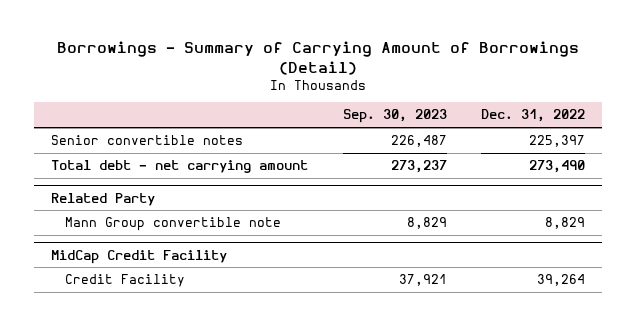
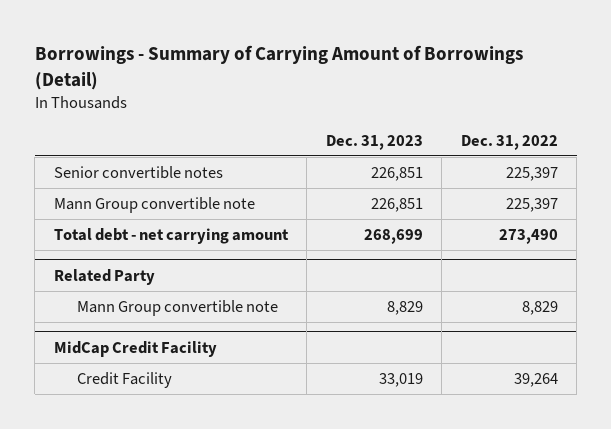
[342,109,447,124] Sep. 30, 2023 -> none
none -> [325,134,423,150] Dec. 31, 2023
none -> [53,196,255,213] Mann Group convertible note

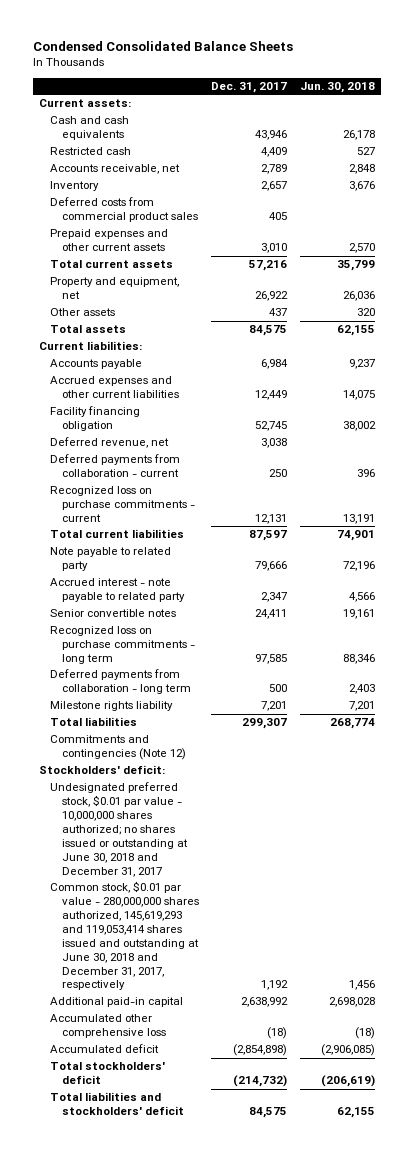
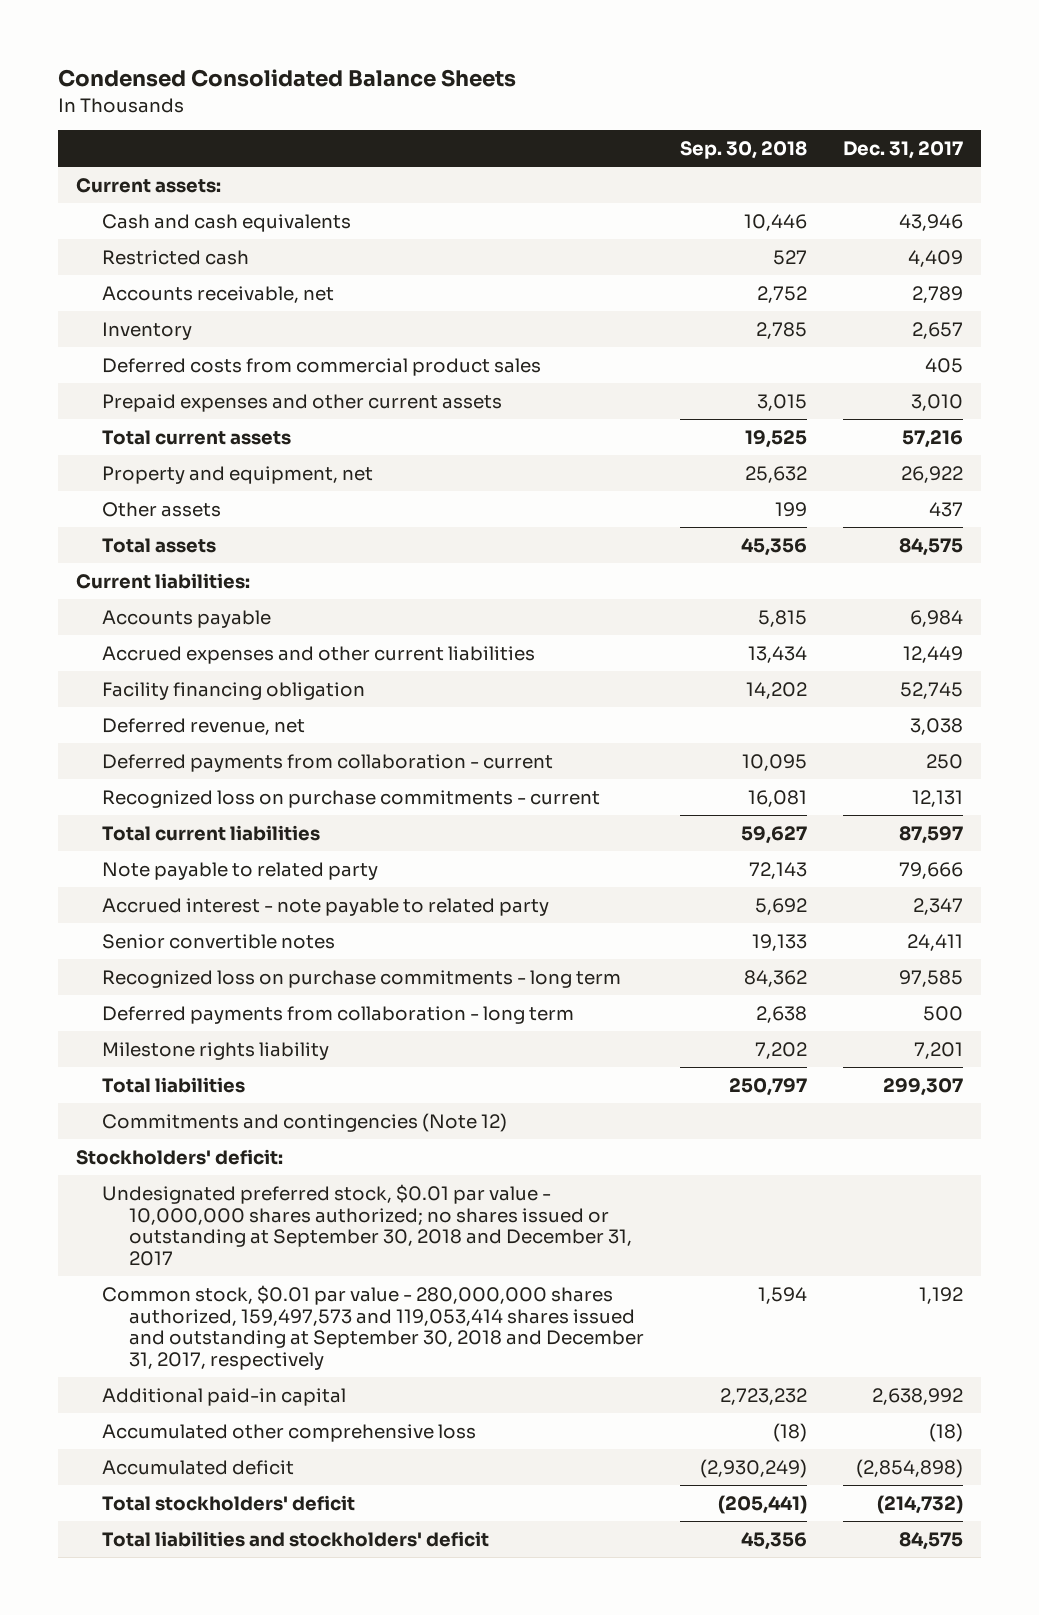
[300,81,376,93] Jun. 30, 2018 -> none
none -> [680,141,808,160] Sep. 30, 2018
[50,782,188,877] Undesignated preferred stock, $0.01 par value - 10,000,000 shares authorized; no shares issued or outstanding at June 30, 2018 and December 31, 2017 -> [102,1183,633,1267] Undesignated preferred stock, $0.01 par value - 10,000,000 shares authorized; no shares issued or outstanding at September 30, 2018 and December 31, 2017
[50,881,199,991] Common stock, $0.01 par value - 280,000,000 shares authorized, 145,619,293 and 119,053,414 shares issued and outstanding at June 30, 2018 and December 31, 2017, respectively -> [102,1284,645,1371] Common stock, $0.01 par value - 280,000,000 shares authorized, 159,497,573 and 119,053,414 shares issued and outstanding at September 30, 2018 and December 31, 2017, respectively

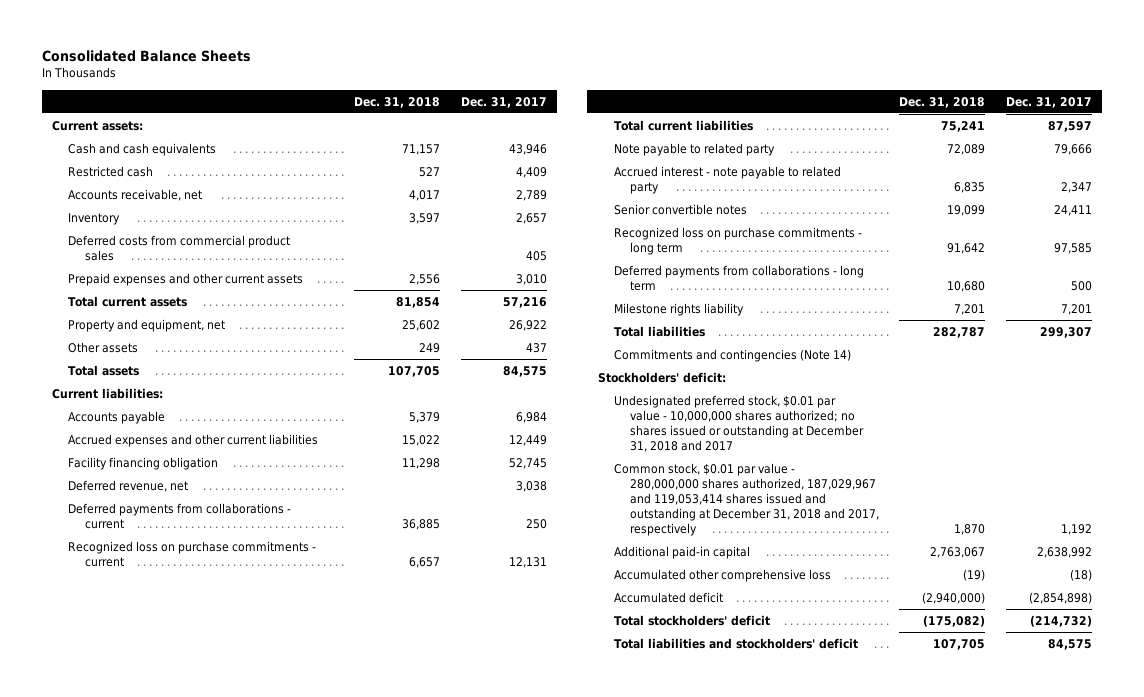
[57,69,516,88] Condensed Consolidated Balance Sheets -> [42,49,252,62] Consolidated Balance Sheets
[680,141,808,160] Sep. 30, 2018 -> none
none -> [354,96,441,108] Dec. 31, 2018
[102,753,554,772] Deferred payments from collaboration - current -> [68,503,292,530] Deferred payments from collaborations - current
[102,1005,575,1024] Deferred payments from collaboration - long term -> [613,265,864,292] Deferred payments from collaborations - long term
[102,1112,508,1132] Commitments and contingencies (Note 12) -> [613,349,851,363] Commitments and contingencies (Note 14)
[102,1183,633,1267] Undesignated preferred stock, $0.01 par value - 10,000,000 shares authorized; no shares issued or outstanding at September 30, 2018 and December 31, 2017 -> [613,395,864,453] Undesignated preferred stock, $0.01 par value - 10,000,000 shares authorized; no shares issued or outstanding at December 31, 2018 and 2017
[102,1284,645,1371] Common stock, $0.01 par value - 280,000,000 shares authorized, 159,497,573 and 119,053,414 shares issued and outstanding at September 30, 2018 and December 31, 2017, respectively -> [613,463,879,537] Common stock, $0.01 par value - 280,000,000 shares authorized, 187,029,967 and 119,053,414 shares issued and outstanding at December 31, 2018 and 2017, respectively

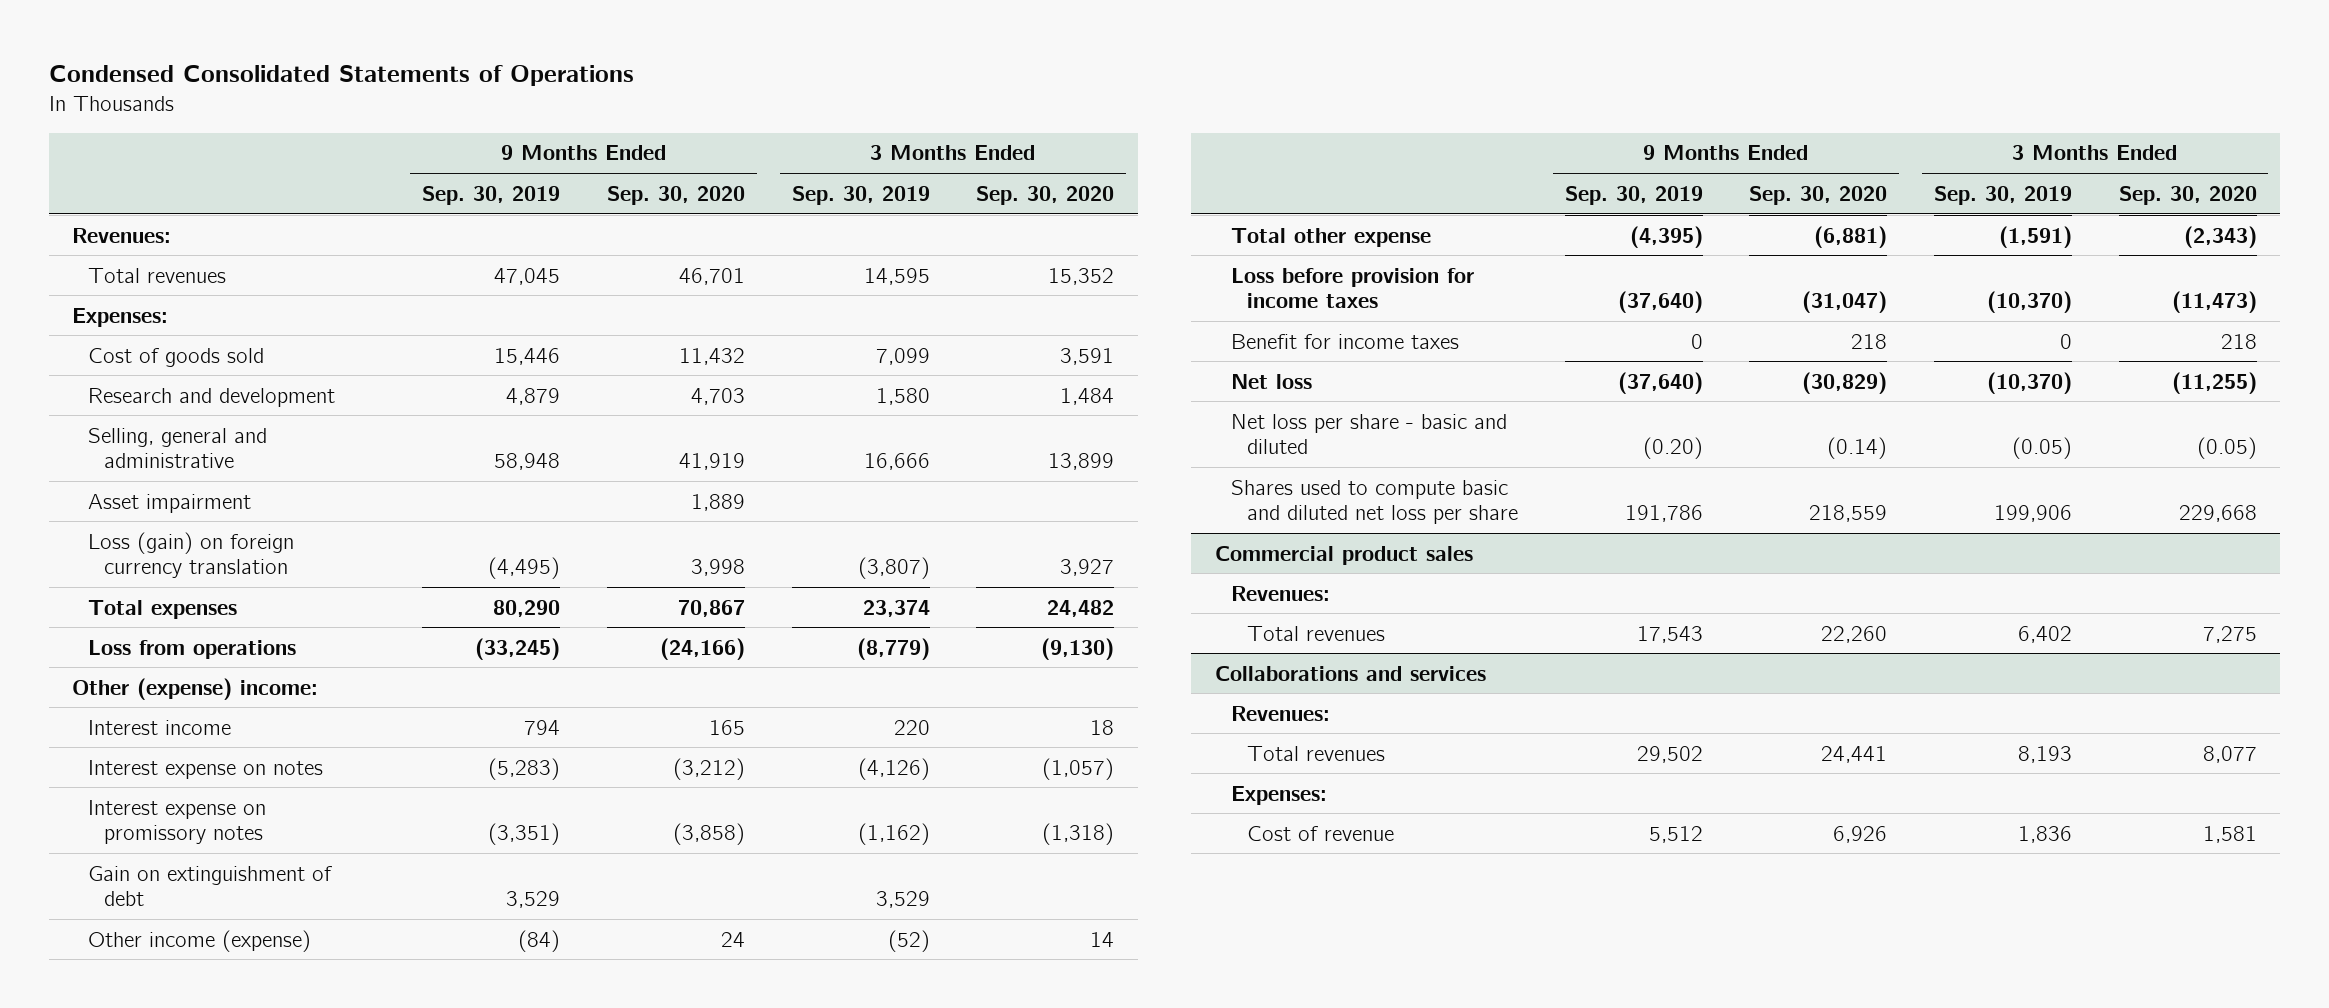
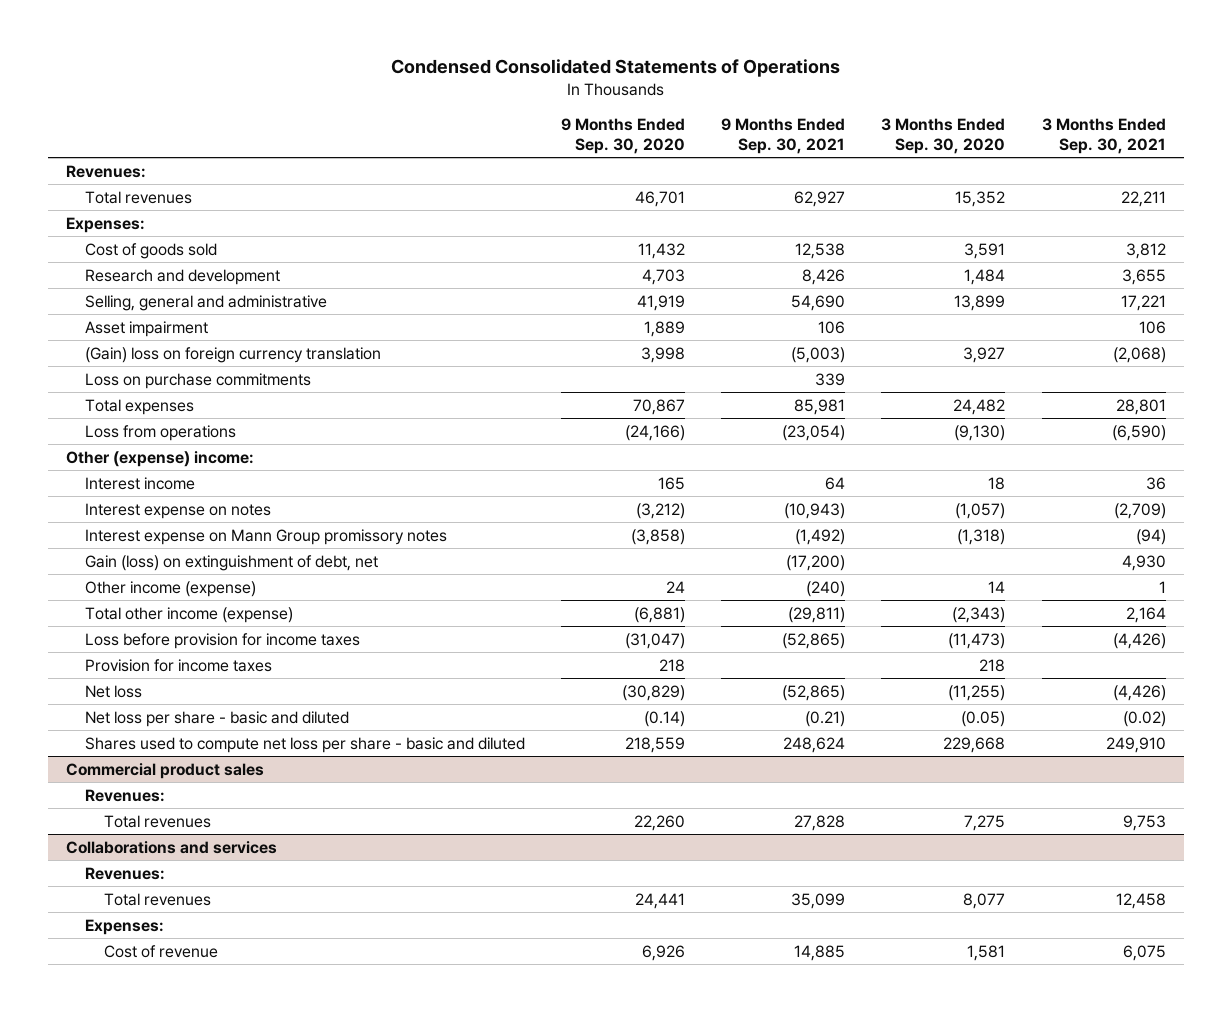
[422,185,561,205] Sep. 30, 2019 -> none
[791,185,930,205] Sep. 30, 2019 -> none
none -> [721,117,846,154] 9 Months Ended Sep. 30, 2021
none -> [1041,117,1166,154] 3 Months Ended Sep. 30, 2021
[88,531,295,579] Loss (gain) on foreign currency translation -> [85,346,382,363] (Gain) loss on foreign currency translation
none -> [85,372,312,389] Loss on purchase commitments
[88,799,267,845] Interest expense on promissory notes -> [85,528,448,545] Interest expense on Mann Group promissory notes
[88,865,333,907] Gain on extinguishment of debt -> [85,554,379,571] Gain (loss) on extinguishment of debt, net
[1230,227,1431,247] Total other expense -> [85,606,294,623] Total other income (expense)
[1230,333,1459,349] Benefit for income taxes -> [85,658,273,672] Provision for income taxes
[1230,479,1518,525] Shares used to compute basic and diluted net loss per share -> [85,736,526,753] Shares used to compute net loss per share - basic and diluted

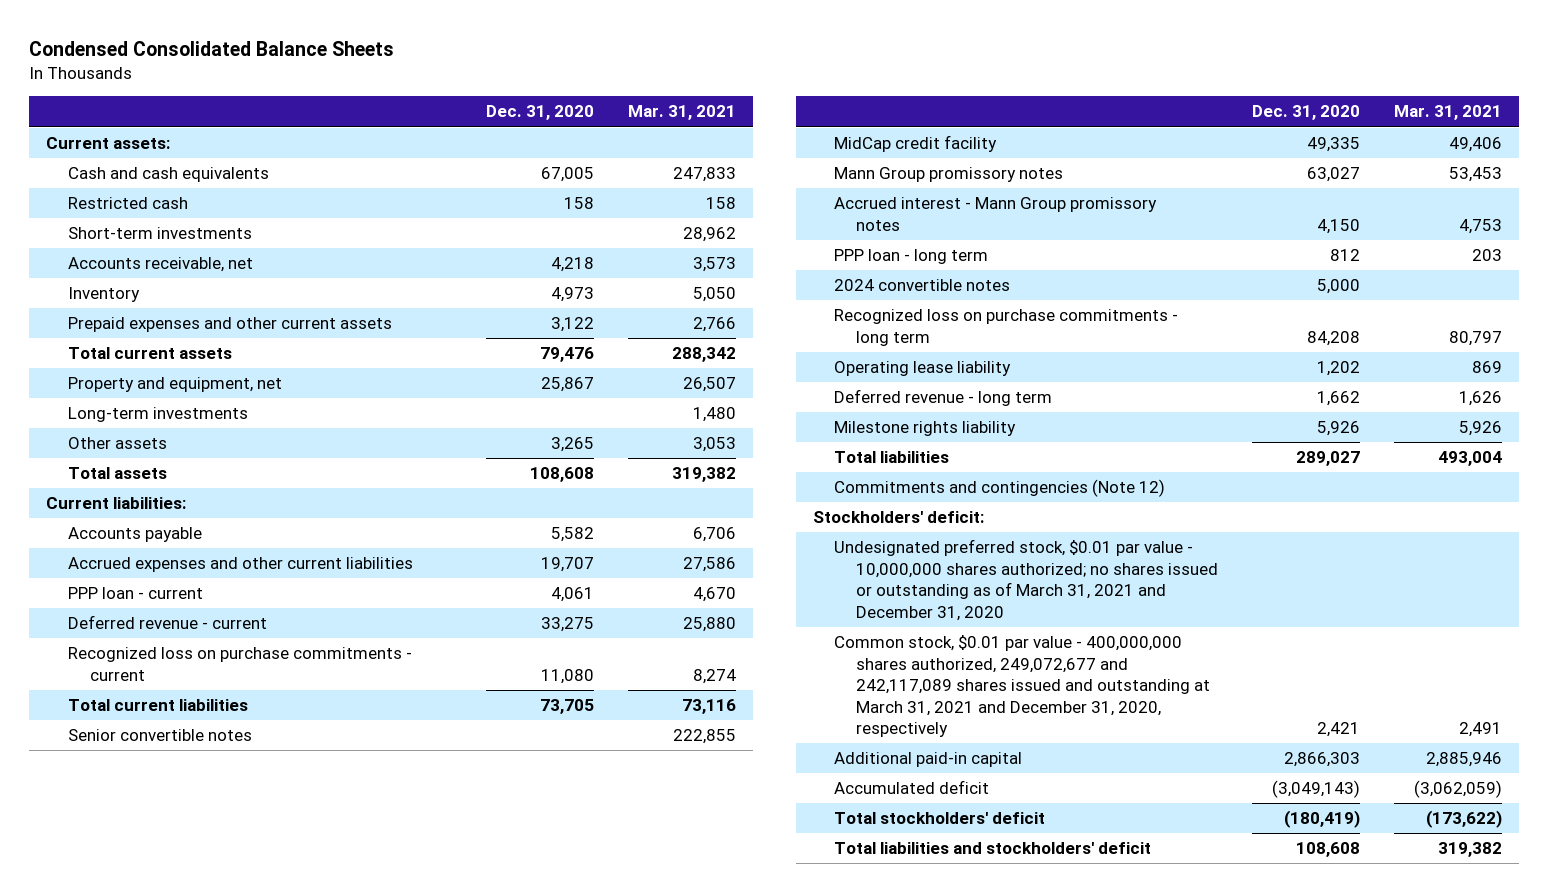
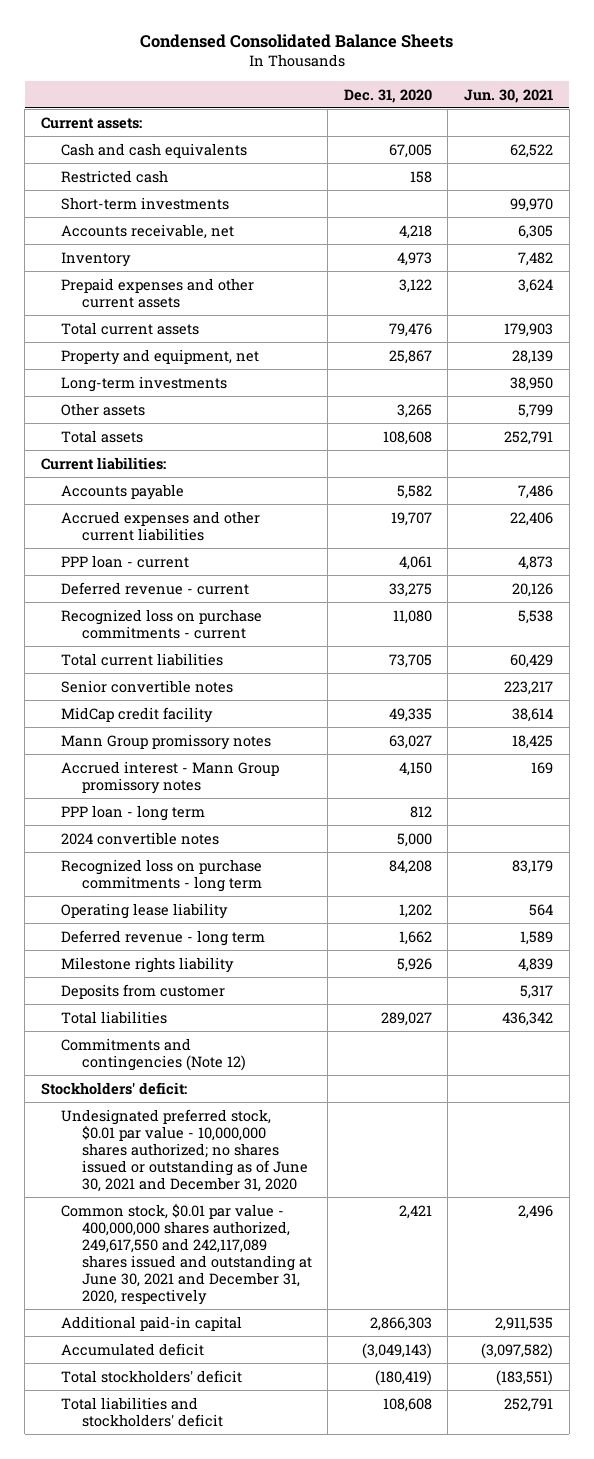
[627,105,736,121] Mar. 31, 2021 -> none
none -> [463,88,553,103] Jun. 30, 2021
none -> [61,983,226,999] Deposits from customer
[834,539,1219,621] Undesignated preferred stock, $0.01 par value - 10,000,000 shares authorized; no shares issued or outstanding as of March 31, 2021 and December 31, 2020 -> [61,1108,308,1192] Undesignated preferred stock, $0.01 par value - 10,000,000 shares authorized; no shares issued or outstanding as of June 30, 2021 and December 31, 2020
[834,635,1211,738] Common stock, $0.01 par value - 400,000,000 shares authorized, 249,072,677 and 242,117,089 shares issued and outstanding at March 31, 2021 and December 31, 2020, respectively -> [61,1203,312,1305] Common stock, $0.01 par value - 400,000,000 shares authorized, 249,617,550 and 242,117,089 shares issued and outstanding at June 30, 2021 and December 31, 2020, respectively

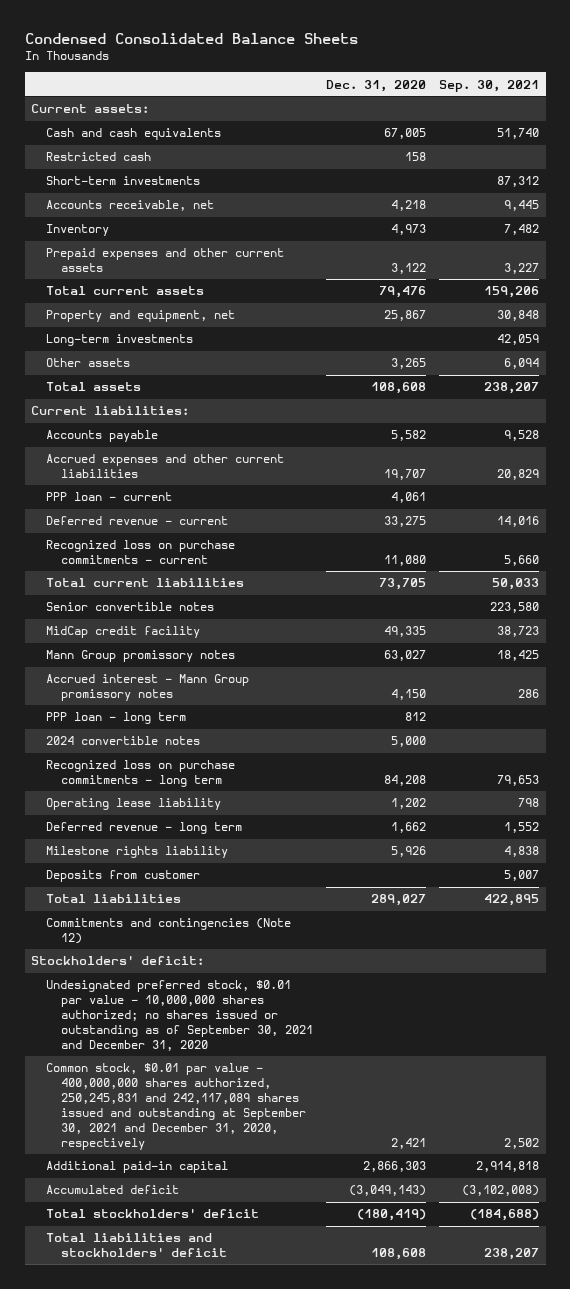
[463,88,553,103] Jun. 30, 2021 -> none
none -> [439,79,540,92] Sep. 30, 2021
[61,1108,308,1192] Undesignated preferred stock, $0.01 par value - 10,000,000 shares authorized; no shares issued or outstanding as of June 30, 2021 and December 31, 2020 -> [46,980,313,1051] Undesignated preferred stock, $0.01 par value - 10,000,000 shares authorized; no shares issued or outstanding as of September 30, 2021 and December 31, 2020
[61,1203,312,1305] Common stock, $0.01 par value - 400,000,000 shares authorized, 249,617,550 and 242,117,089 shares issued and outstanding at June 30, 2021 and December 31, 2020, respectively -> [46,1063,306,1150] Common stock, $0.01 par value - 400,000,000 shares authorized, 250,245,831 and 242,117,089 shares issued and outstanding at September 30, 2021 and December 31, 2020, respectively

